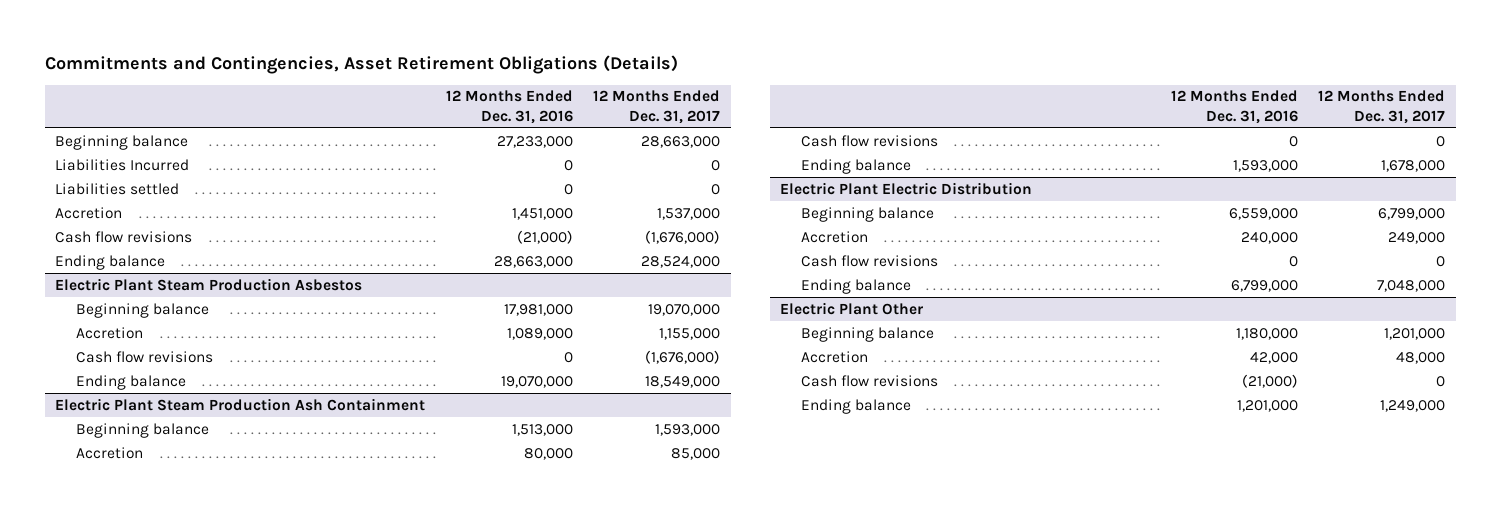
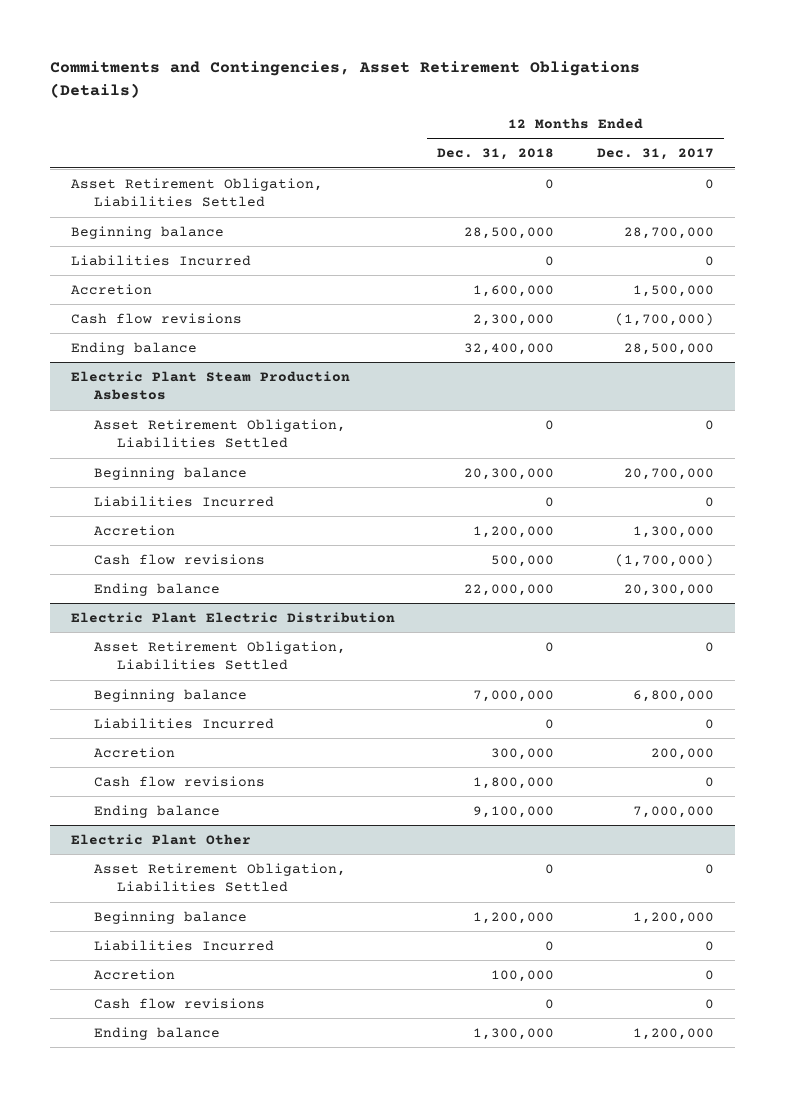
[445,90,573,124] 12 Months Ended Dec. 31, 2016 -> none
none -> [437,148,555,161] Dec. 31, 2018
none -> [71,177,324,208] Asset Retirement Obligation, Liabilities Settled
[641,135,721,148] 28,663,000 -> [623,226,714,239] 28,700,000
[55,182,180,195] Liabilities settled -> none
[657,207,721,220] 1,537,000 -> [632,284,714,297] 1,500,000
[645,229,721,244] (1,676,000) -> [614,312,714,326] (1,700,000)
[641,255,721,268] 28,524,000 -> [623,342,714,355] 28,500,000
[55,397,426,411] Electric Plant Steam Production Ash Containment -> none
[75,422,209,438] Beginning balance -> none
[75,446,143,459] Accretion -> none
[800,134,938,147] Cash flow revisions -> none
[800,158,911,174] Ending balance -> none
none -> [93,418,346,449] Asset Retirement Obligation, Liabilities Settled
[648,303,721,316] 19,070,000 -> [623,467,714,480] 20,700,000
none -> [93,495,274,507] Liabilities Incurred
[659,327,721,340] 1,155,000 -> [632,525,714,538] 1,300,000
[645,349,721,364] (1,676,000) -> [614,553,714,567] (1,700,000)
[645,375,721,388] 18,549,000 -> [623,583,714,596] 20,300,000
none -> [93,640,346,671] Asset Retirement Obligation, Liabilities Settled
[1378,207,1446,220] 6,799,000 -> [632,689,714,702] 6,800,000
none -> [93,717,274,729] Liabilities Incurred
[1388,231,1446,244] 249,000 -> [650,747,714,760] 200,000
[1377,279,1446,292] 7,048,000 -> [632,805,714,818] 7,000,000
none -> [93,862,346,893] Asset Retirement Obligation, Liabilities Settled
[1384,327,1446,340] 1,201,000 -> [632,911,714,924] 1,200,000
none -> [93,939,274,951] Liabilities Incurred
[1396,351,1446,364] 48,000 -> [704,969,714,980] 0
[1380,399,1446,412] 1,249,000 -> [632,1027,714,1040] 1,200,000

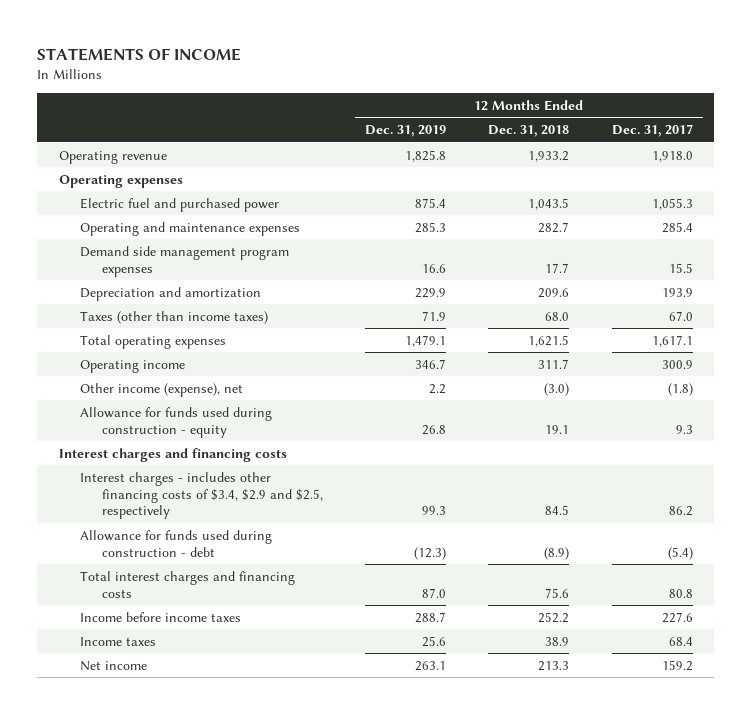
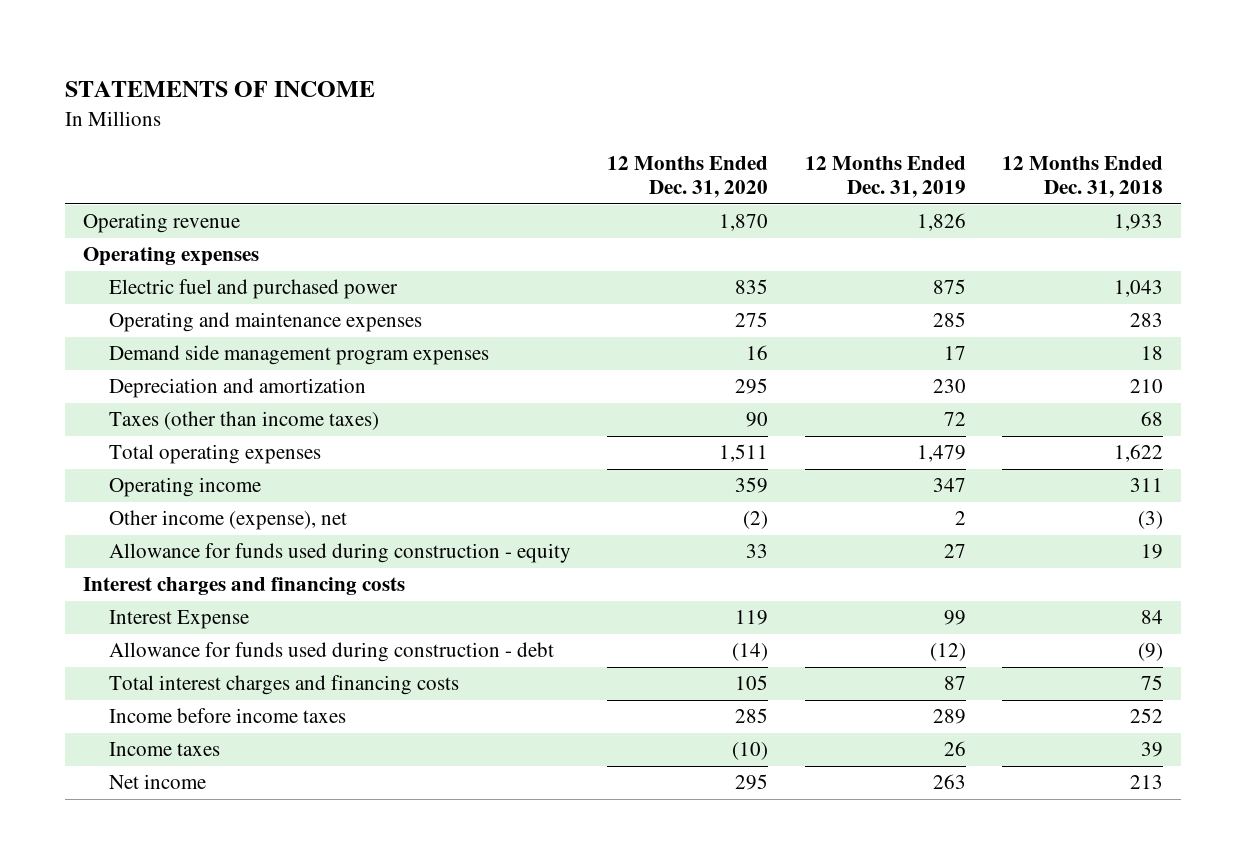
[611,124,693,138] Dec. 31, 2017 -> none
none -> [607,155,769,199] 12 Months Ended Dec. 31, 2020
[405,149,447,162] 1,825.8 -> [916,213,966,232] 1,826
[528,150,570,162] 1,933.2 -> [1113,214,1163,232] 1,933
[415,197,447,208] 875.4 -> [932,279,966,295] 875
[528,197,570,210] 1,043.5 -> [1113,280,1163,298] 1,043
[415,221,447,233] 285.3 -> [932,312,966,328] 285
[538,221,570,233] 282.7 -> [1129,313,1163,328] 283
[422,263,447,273] 16.6 -> [943,346,966,361] 17
[545,262,570,273] 17.7 -> [1140,346,1163,361] 18
[415,287,447,298] 229.9 -> [932,379,966,394] 230
[538,287,570,298] 209.6 -> [1129,379,1163,394] 210
[422,310,447,321] 71.9 -> [943,412,966,427] 72
[545,311,570,321] 68.0 -> [1140,411,1163,427] 68
[405,334,447,347] 1,479.1 -> [916,445,966,463] 1,479
[528,334,570,347] 1,621.5 -> [1113,444,1163,463] 1,622
[415,358,447,369] 346.7 -> [932,478,966,493] 347
[538,358,570,369] 311.7 -> [1129,478,1163,493] 311
[429,383,447,394] 2.2 -> [954,511,966,526] 2
[544,382,570,396] (3.0) -> [1137,511,1163,530] (3)
[422,424,447,435] 26.8 -> [943,544,966,559] 27
[545,424,570,434] 19.1 -> [1140,544,1163,560] 19
[80,471,324,520] Interest charges - includes other financing costs of $3.4, $2.9 and $2.5, respectively -> none
none -> [109,610,250,630] Interest Expense
[414,546,447,560] (12.3) -> [929,643,966,662] (12)
[544,546,570,560] (8.9) -> [1137,643,1163,662] (9)
[422,587,447,598] 87.0 -> [943,676,966,691] 87
[545,587,570,598] 75.6 -> [1140,675,1163,691] 75
[415,611,447,623] 288.7 -> [932,709,966,725] 289
[538,611,570,623] 252.2 -> [1129,708,1163,724] 252
[422,635,447,647] 25.6 -> [943,741,966,757] 26
[545,636,570,646] 38.9 -> [1140,742,1163,758] 39
[415,660,447,671] 263.1 -> [932,774,966,790] 263
[538,660,570,671] 213.3 -> [1129,775,1163,790] 213

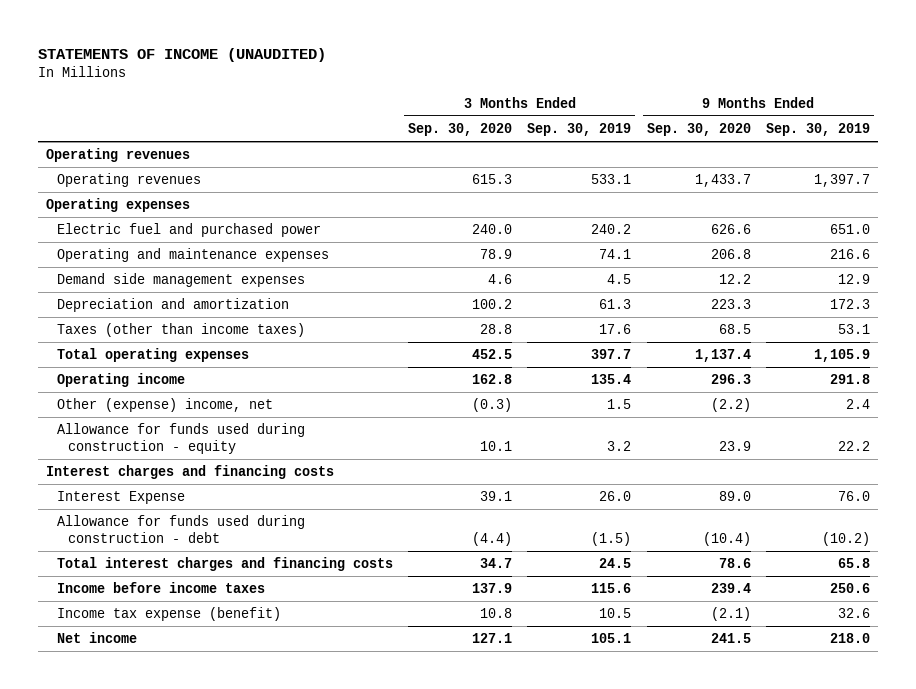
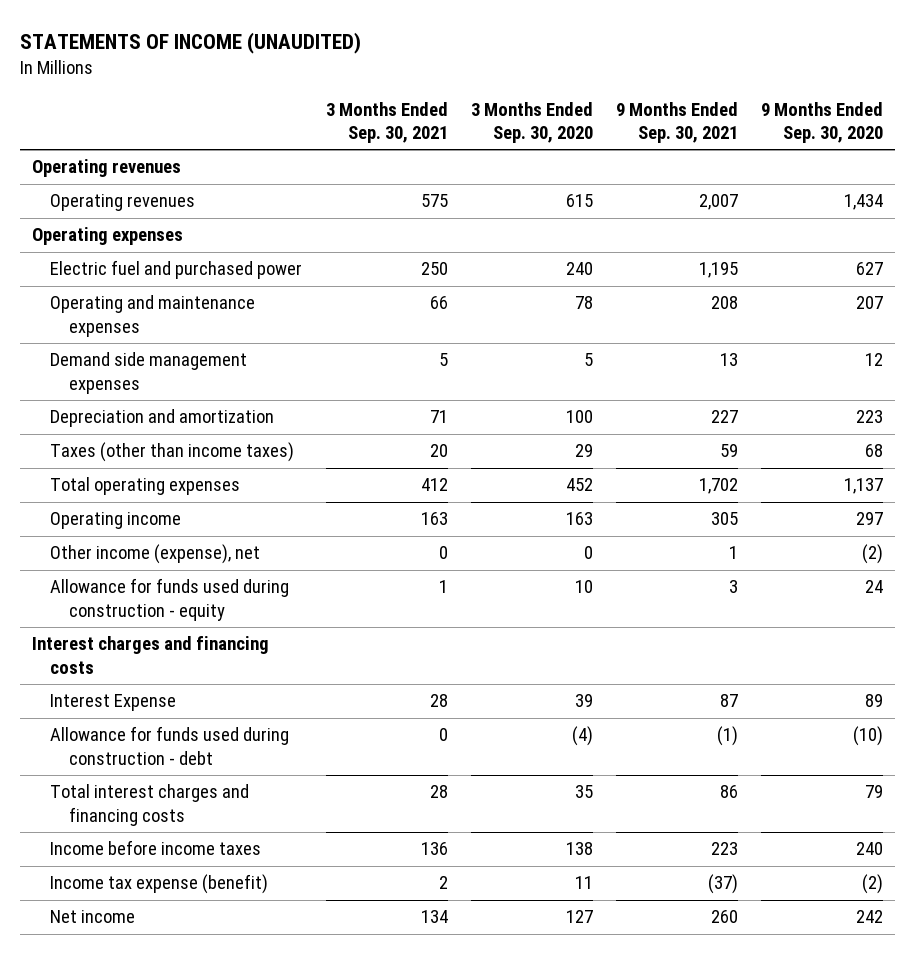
[527,123,632,137] Sep. 30, 2019 -> none
[765,123,870,137] Sep. 30, 2019 -> none
none -> [325,101,448,144] 3 Months Ended Sep. 30, 2021
none -> [615,101,738,144] 9 Months Ended Sep. 30, 2021
[471,174,512,185] 615.3 -> [565,194,593,208] 615
[694,174,751,188] 1,433.7 -> [844,194,884,211] 1,434
[471,224,512,235] 240.0 -> [565,262,593,276] 240
[710,224,751,235] 626.6 -> [856,262,884,276] 627
[479,249,512,260] 78.9 -> [574,296,593,310] 78
[710,249,751,260] 206.8 -> [856,296,884,310] 207
[487,274,512,285] 4.6 -> [583,353,593,367] 5
[718,274,751,285] 12.2 -> [865,353,884,367] 12
[471,299,512,310] 100.2 -> [565,410,593,424] 100
[710,299,751,310] 223.3 -> [856,410,884,424] 223
[479,324,512,335] 28.8 -> [574,444,593,458] 29
[718,324,751,335] 68.5 -> [865,444,884,458] 68
[471,349,512,360] 452.5 -> [565,478,593,492] 452
[694,349,751,363] 1,137.4 -> [844,478,884,495] 1,137
[471,374,512,385] 162.8 -> [565,512,593,526] 163
[710,374,751,385] 296.3 -> [856,512,884,526] 297
[56,398,273,413] Other (expense) income, net -> [50,544,261,565] Other income (expense), net
[471,398,512,413] (0.3) -> [583,546,593,560] 0
[710,398,751,413] (2.2) -> [862,544,884,565] (2)
[479,441,512,452] 10.1 -> [574,580,593,594] 10
[718,441,751,452] 23.9 -> [865,580,884,594] 24
[479,491,512,502] 39.1 -> [574,694,593,708] 39
[718,491,751,502] 89.0 -> [865,694,884,708] 89
[471,532,512,547] (4.4) -> [571,726,593,747] (4)
[702,532,751,547] (10.4) -> [853,726,884,747] (10)
[479,558,512,569] 34.7 -> [574,785,593,799] 35
[718,558,751,569] 78.6 -> [865,785,884,799] 79
[471,583,512,594] 137.9 -> [565,842,593,856] 138
[710,583,751,594] 239.4 -> [856,842,884,856] 240
[479,608,512,619] 10.8 -> [574,876,593,890] 11
[710,607,751,622] (2.1) -> [862,874,884,895] (2)
[471,633,512,644] 127.1 -> [565,910,593,924] 127
[710,633,751,644] 241.5 -> [856,910,884,924] 242

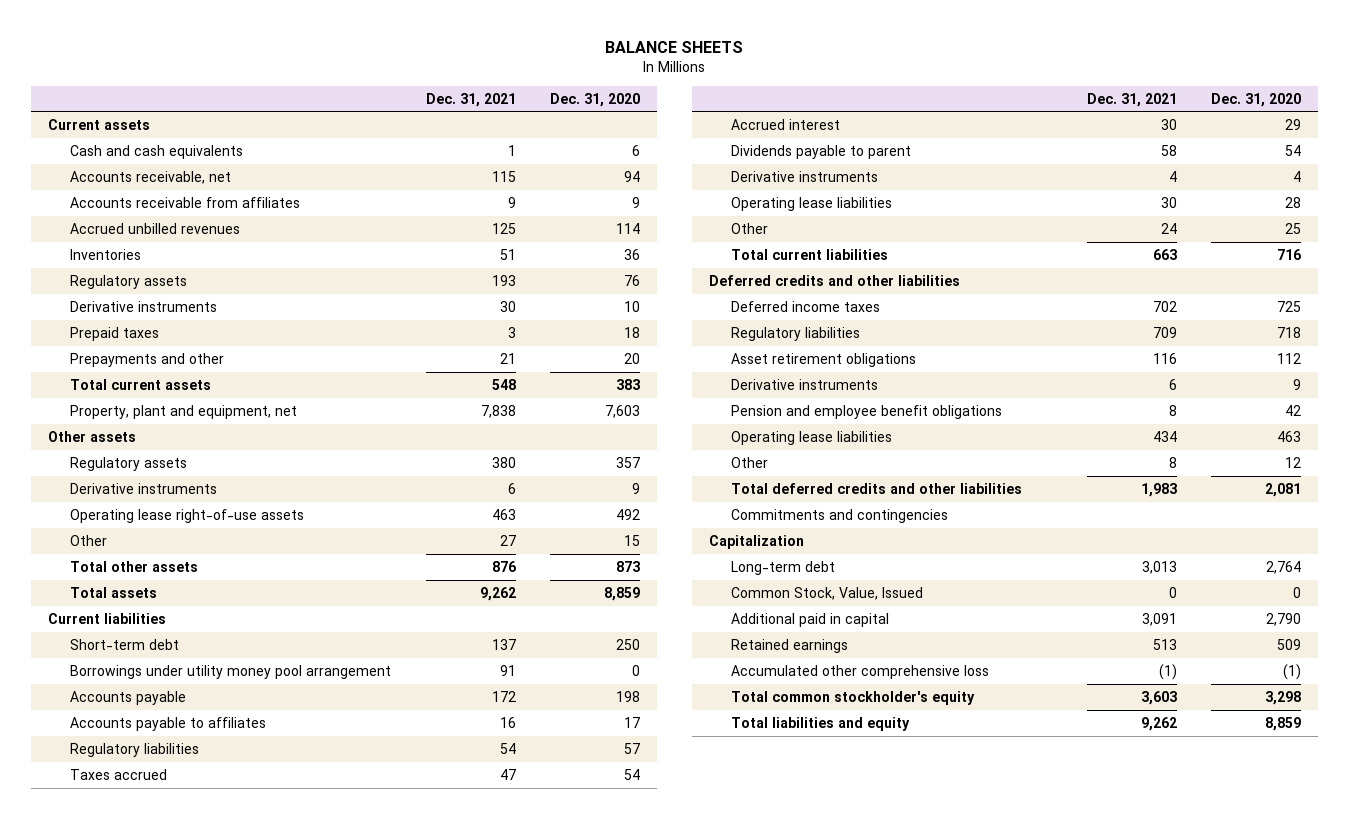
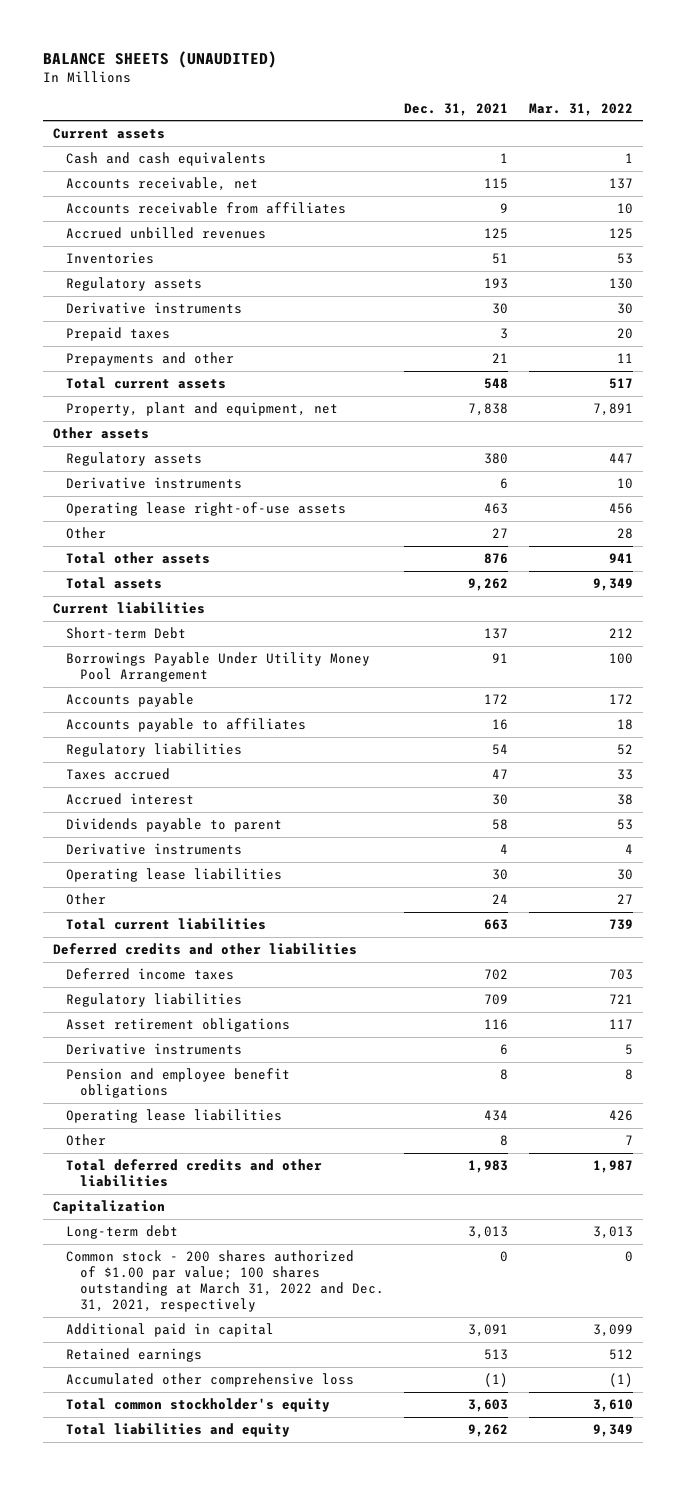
[605,40,744,53] BALANCE SHEETS -> [42,50,277,68] BALANCE SHEETS (UNAUDITED)
[549,92,640,107] Dec. 31, 2020 -> none
none -> [528,102,633,116] Mar. 31, 2022
[70,638,180,650] Short-term debt -> [66,627,187,640] Short-term Debt
[70,664,392,679] Borrowings under utility money pool arrangement -> [66,652,371,683] Borrowings Payable Under Utility Money Pool Arrangement
[731,508,949,523] Commitments and contingencies -> none
[731,586,924,600] Common Stock, Value, Issued -> [66,1250,384,1313] Common stock - 200 shares authorized of $1.00 par value; 100 shares outstanding at March 31, 2022 and Dec. 31, 2021, respectively

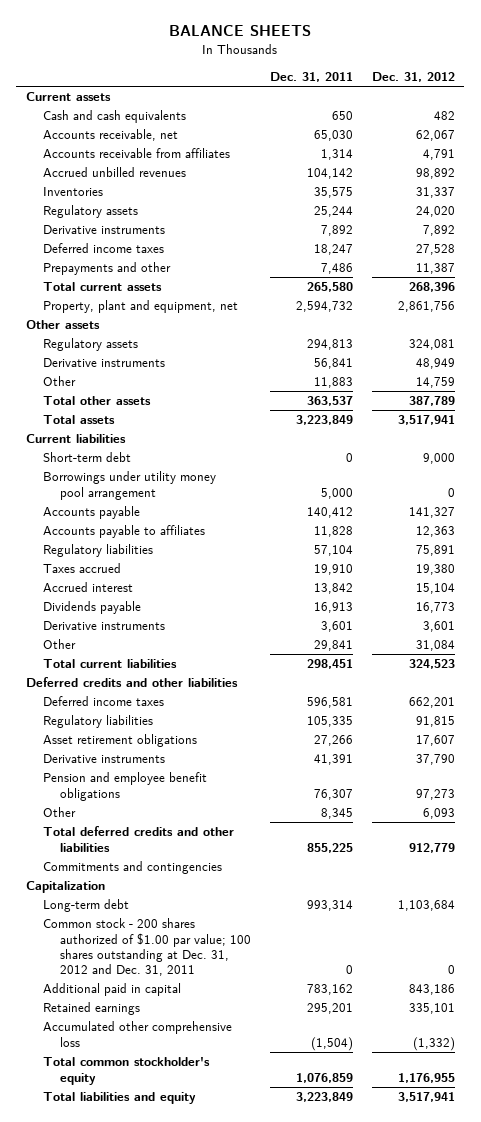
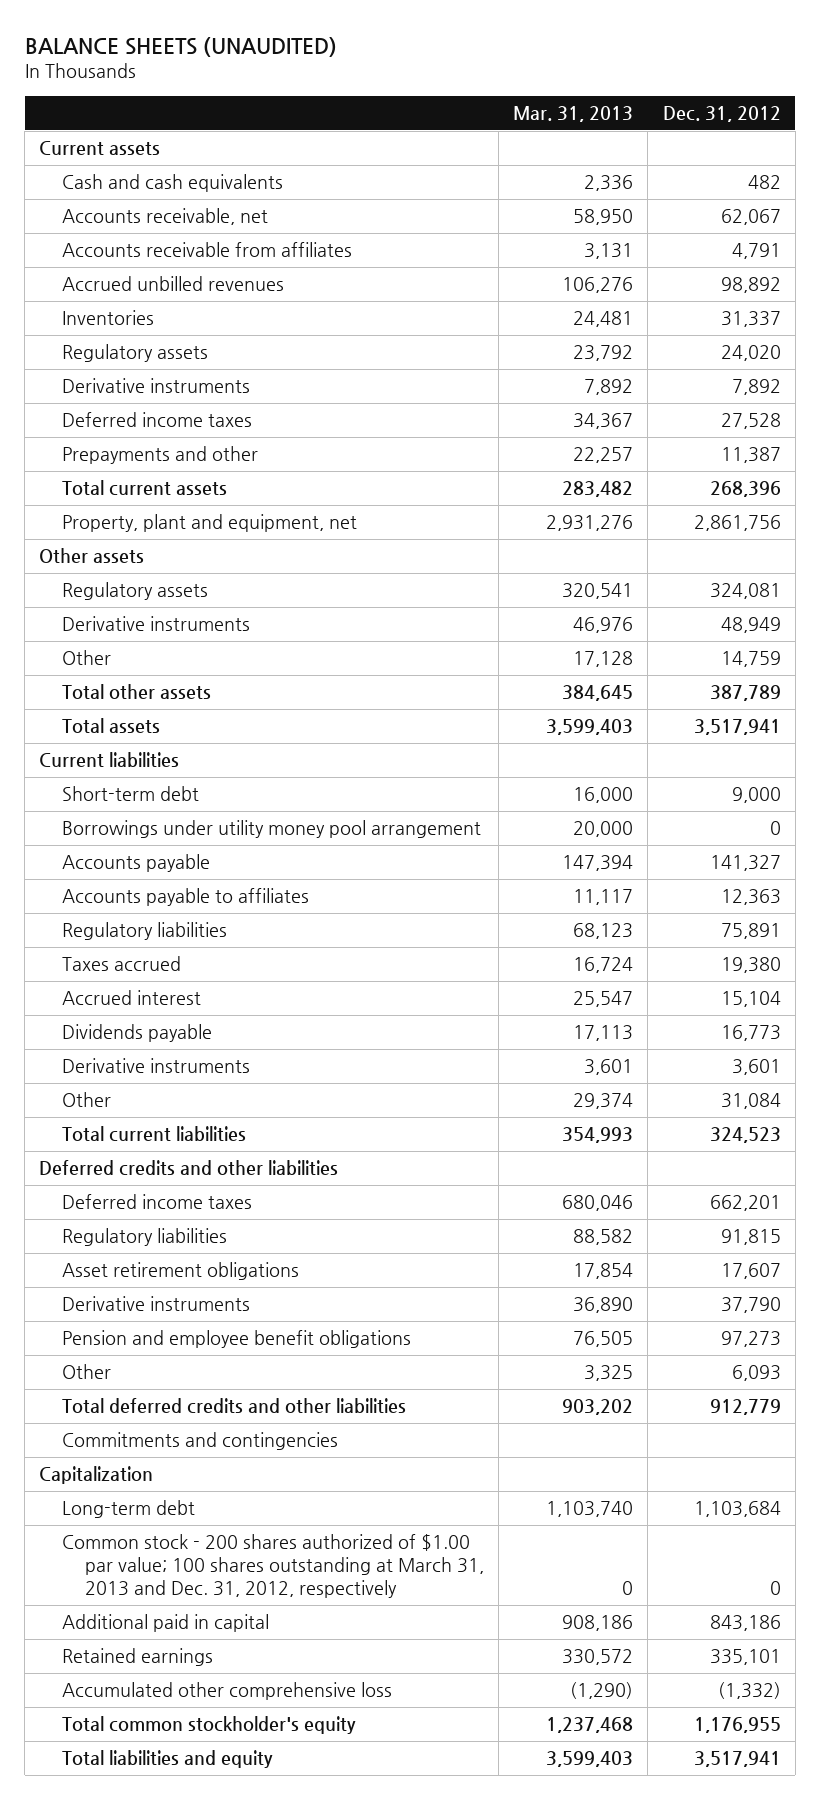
[169,25,312,37] BALANCE SHEETS -> [24,36,337,57] BALANCE SHEETS (UNAUDITED)
[269,72,353,83] Dec. 31, 2011 -> none
none -> [513,106,634,123] Mar. 31, 2013
[42,918,252,977] Common stock - 200 shares authorized of $1.00 par value; 100 shares outstanding at Dec. 31, 2012 and Dec. 31, 2011 -> [62,1534,485,1599] Common stock - 200 shares authorized of $1.00 par value; 100 shares outstanding at March 31, 2013 and Dec. 31, 2012, respectively

